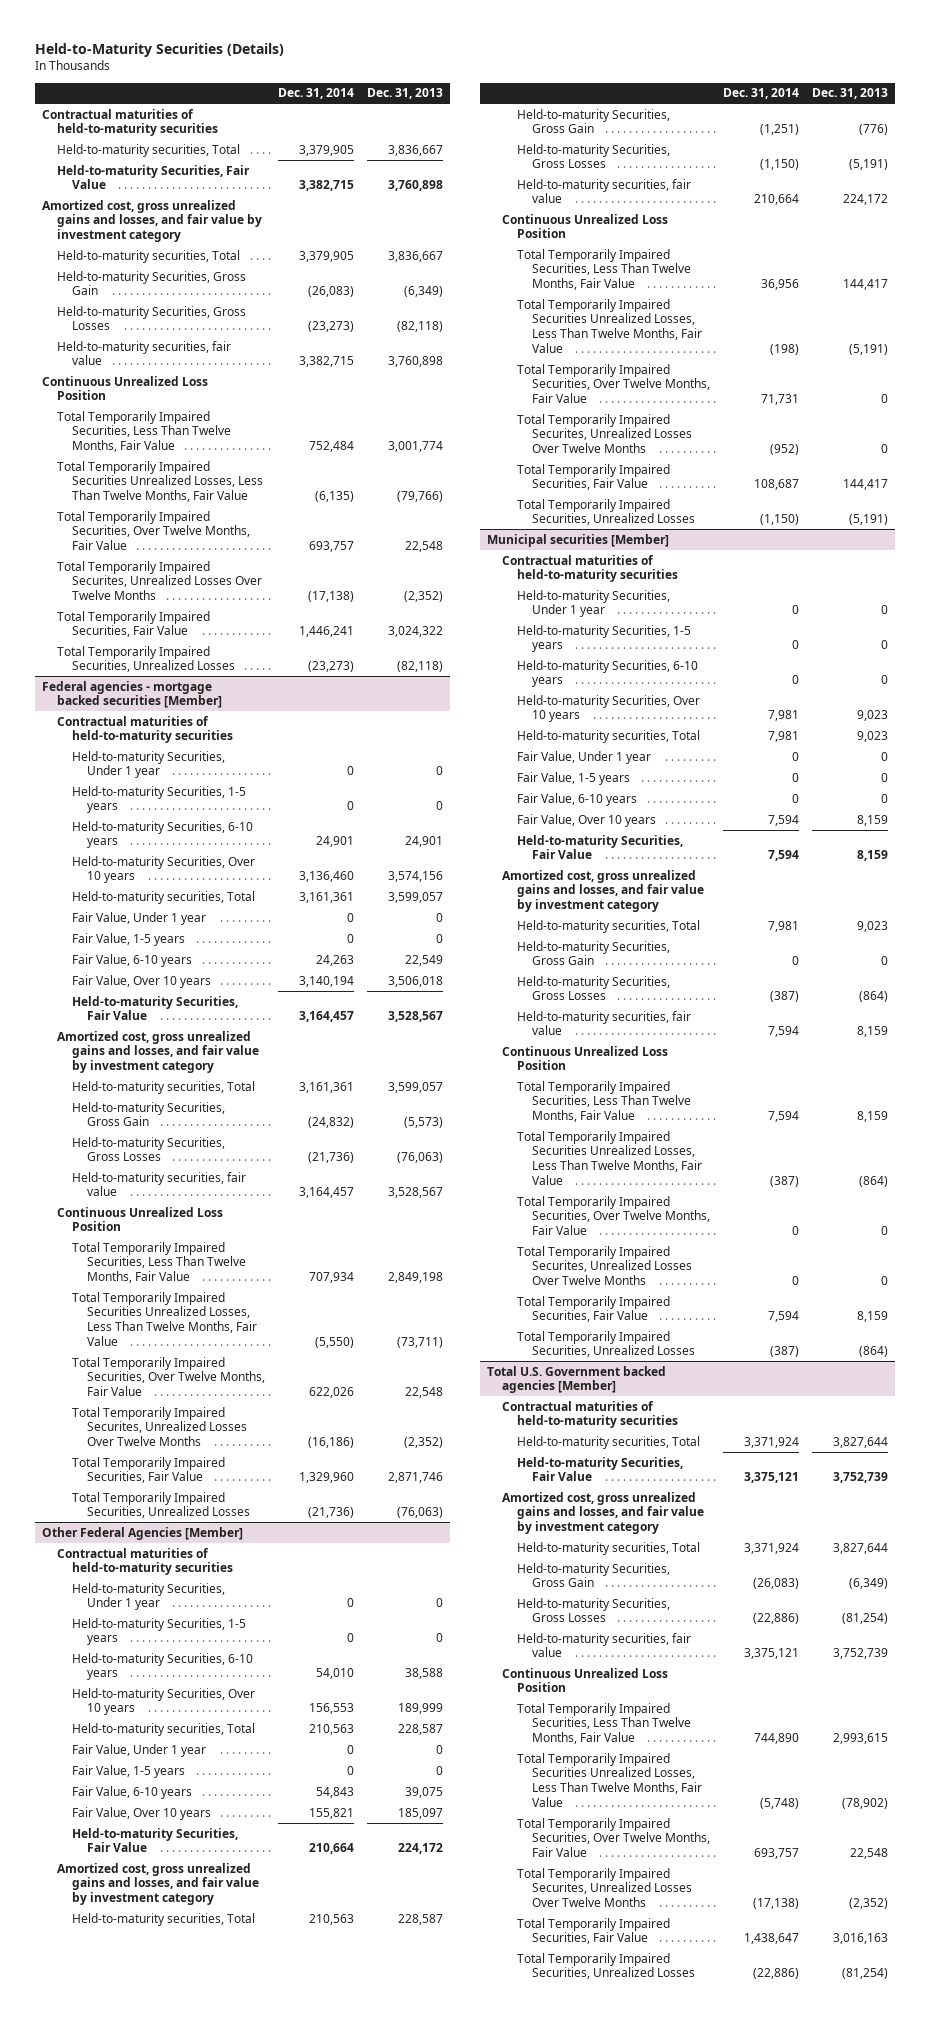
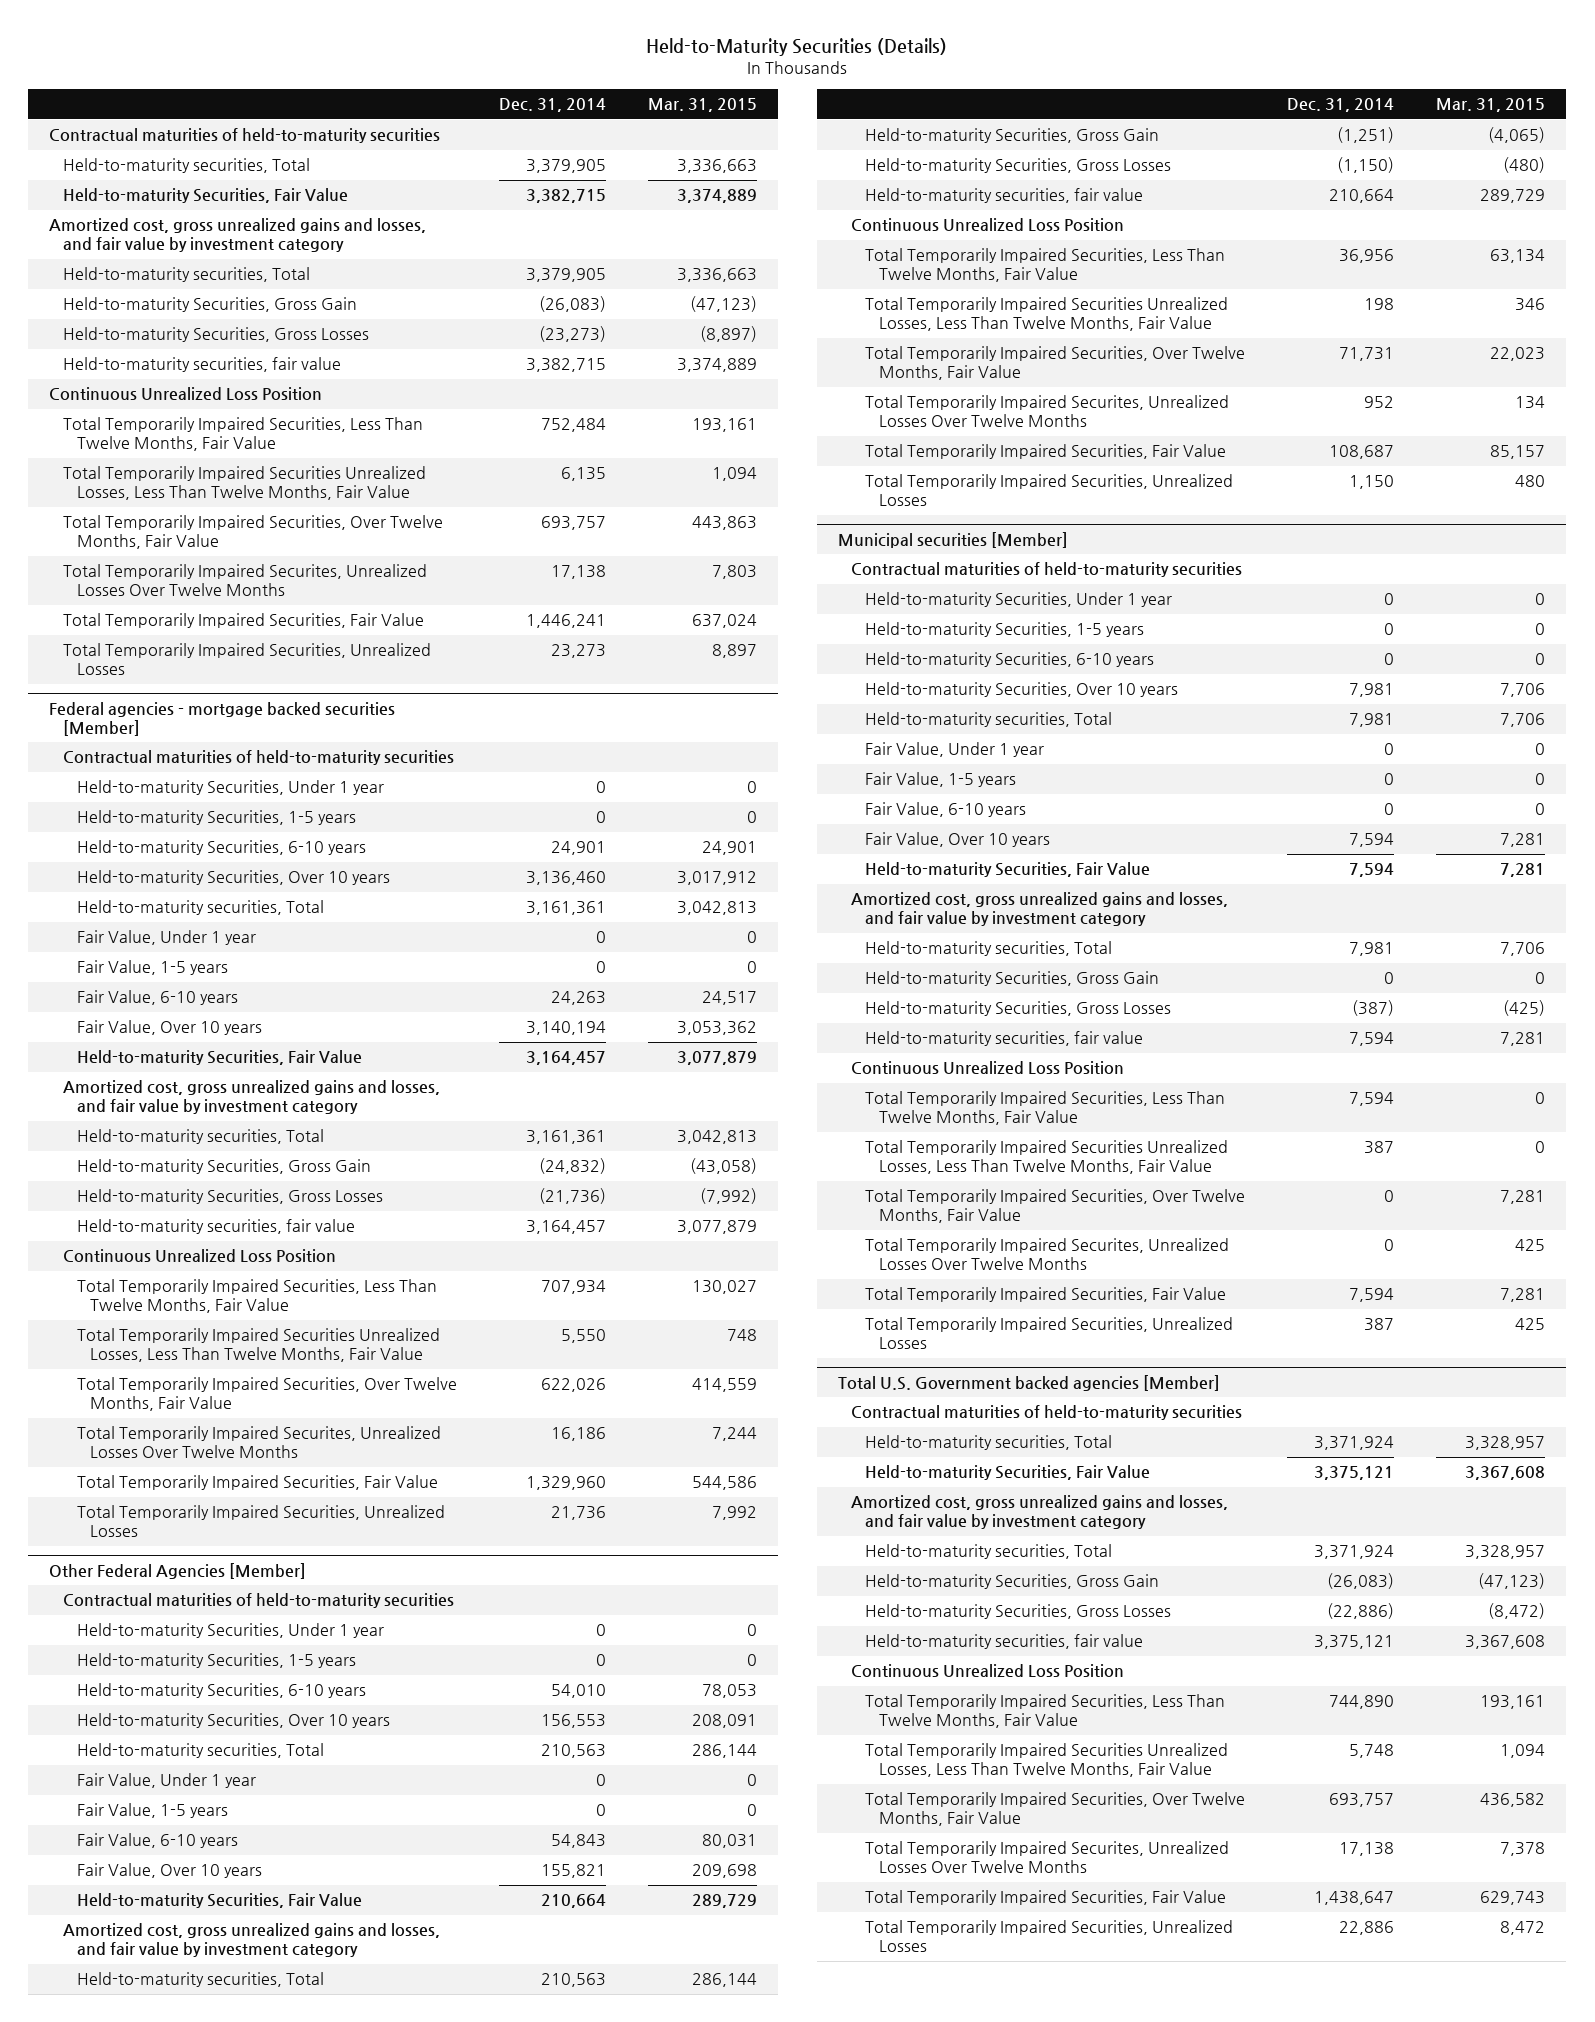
[367,88,444,100] Dec. 31, 2013 -> none
none -> [647,98,757,113] Mar. 31, 2015
[315,491,355,503] (6,135) -> [560,467,606,482] 6,135
[308,591,355,603] (17,138) -> [550,565,606,580] 17,138
[308,661,355,673] (23,273) -> [550,644,606,659] 23,273
[315,1336,355,1348] (5,550) -> [560,1329,606,1344] 5,550
[308,1437,355,1449] (16,186) -> [550,1427,606,1442] 16,186
[308,1507,355,1519] (21,736) -> [550,1506,606,1521] 21,736
[769,343,799,355] (198) -> [1364,298,1395,311] 198
[769,444,799,456] (952) -> [1364,396,1395,409] 952
[759,514,799,526] (1,150) -> [1349,475,1395,490] 1,150
[769,1175,799,1187] (387) -> [1364,1141,1395,1155] 387
[769,1346,799,1358] (387) -> [1364,1318,1395,1332] 387
[759,1797,799,1809] (5,748) -> [1349,1744,1395,1759] 5,748
[752,1898,799,1910] (17,138) -> [1339,1842,1395,1857] 17,138
[752,1968,799,1980] (22,886) -> [1339,1921,1395,1936] 22,886

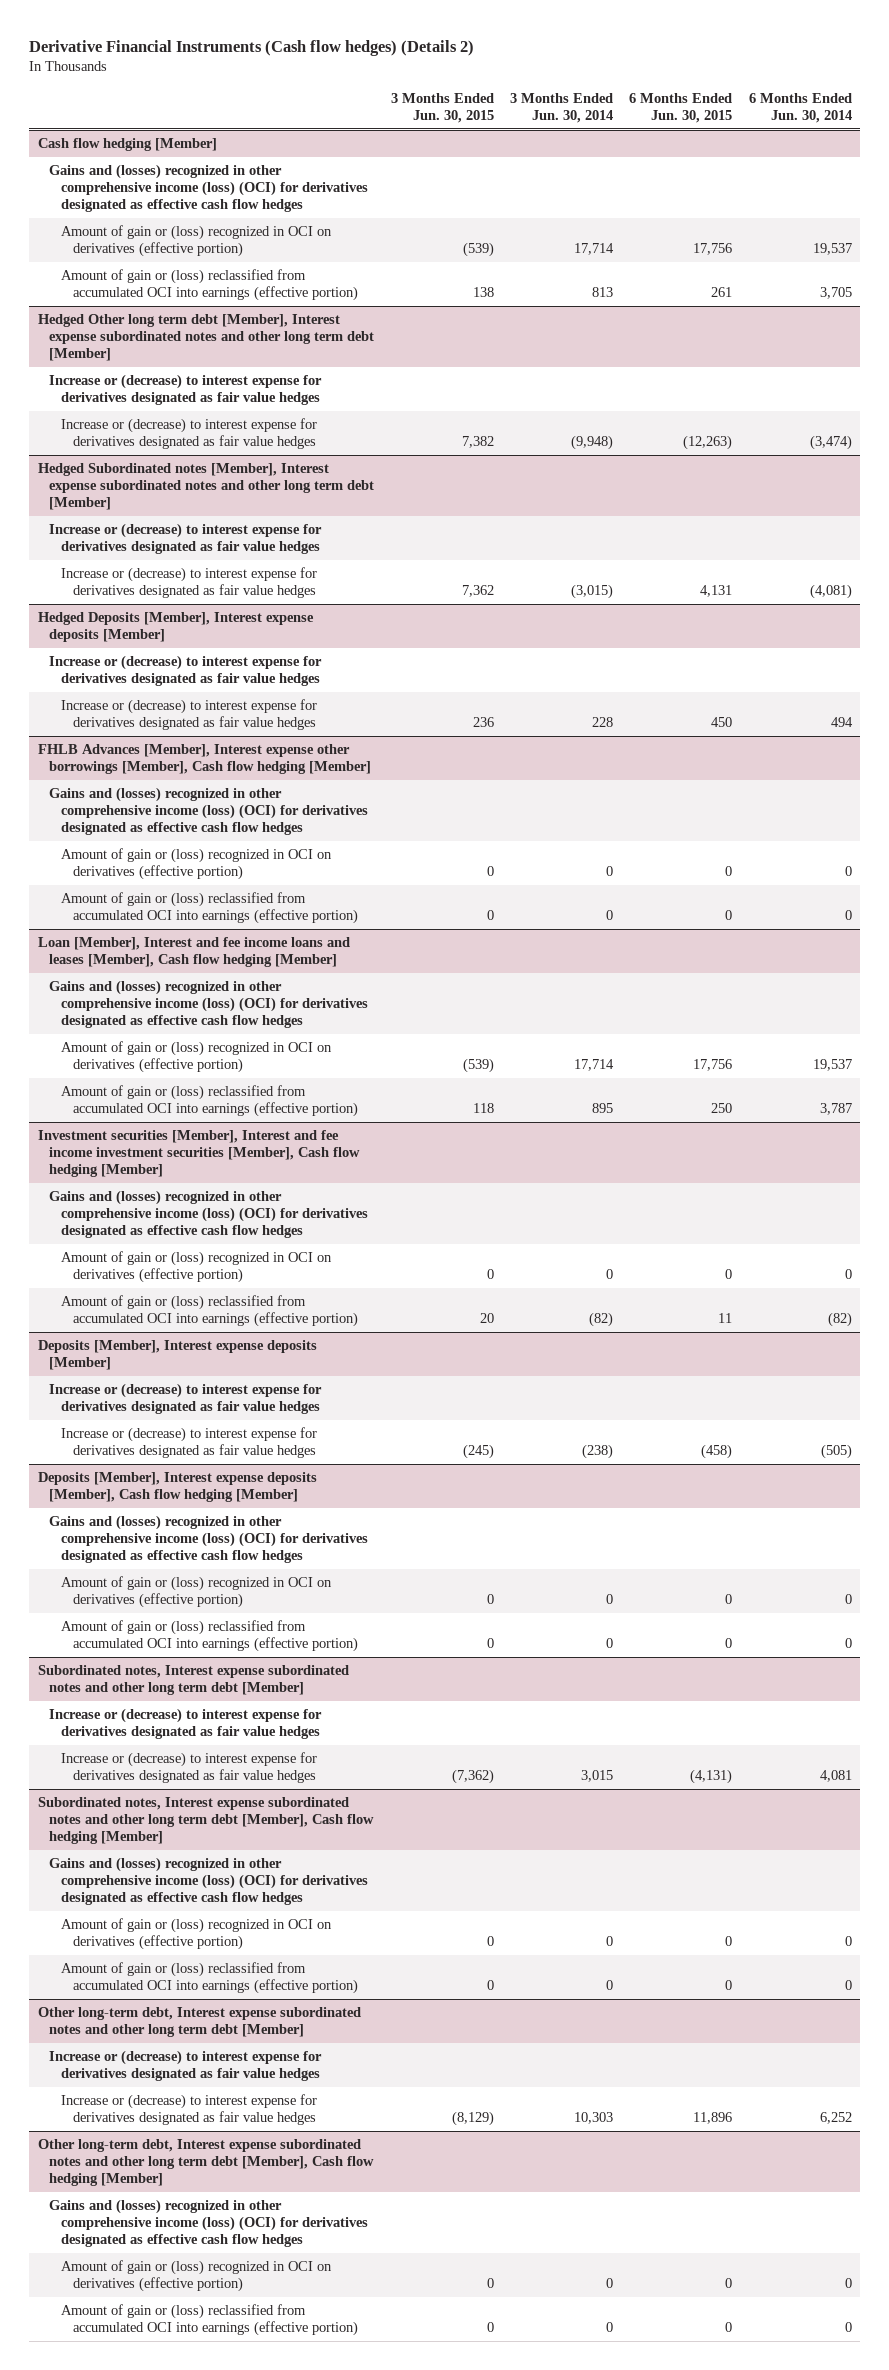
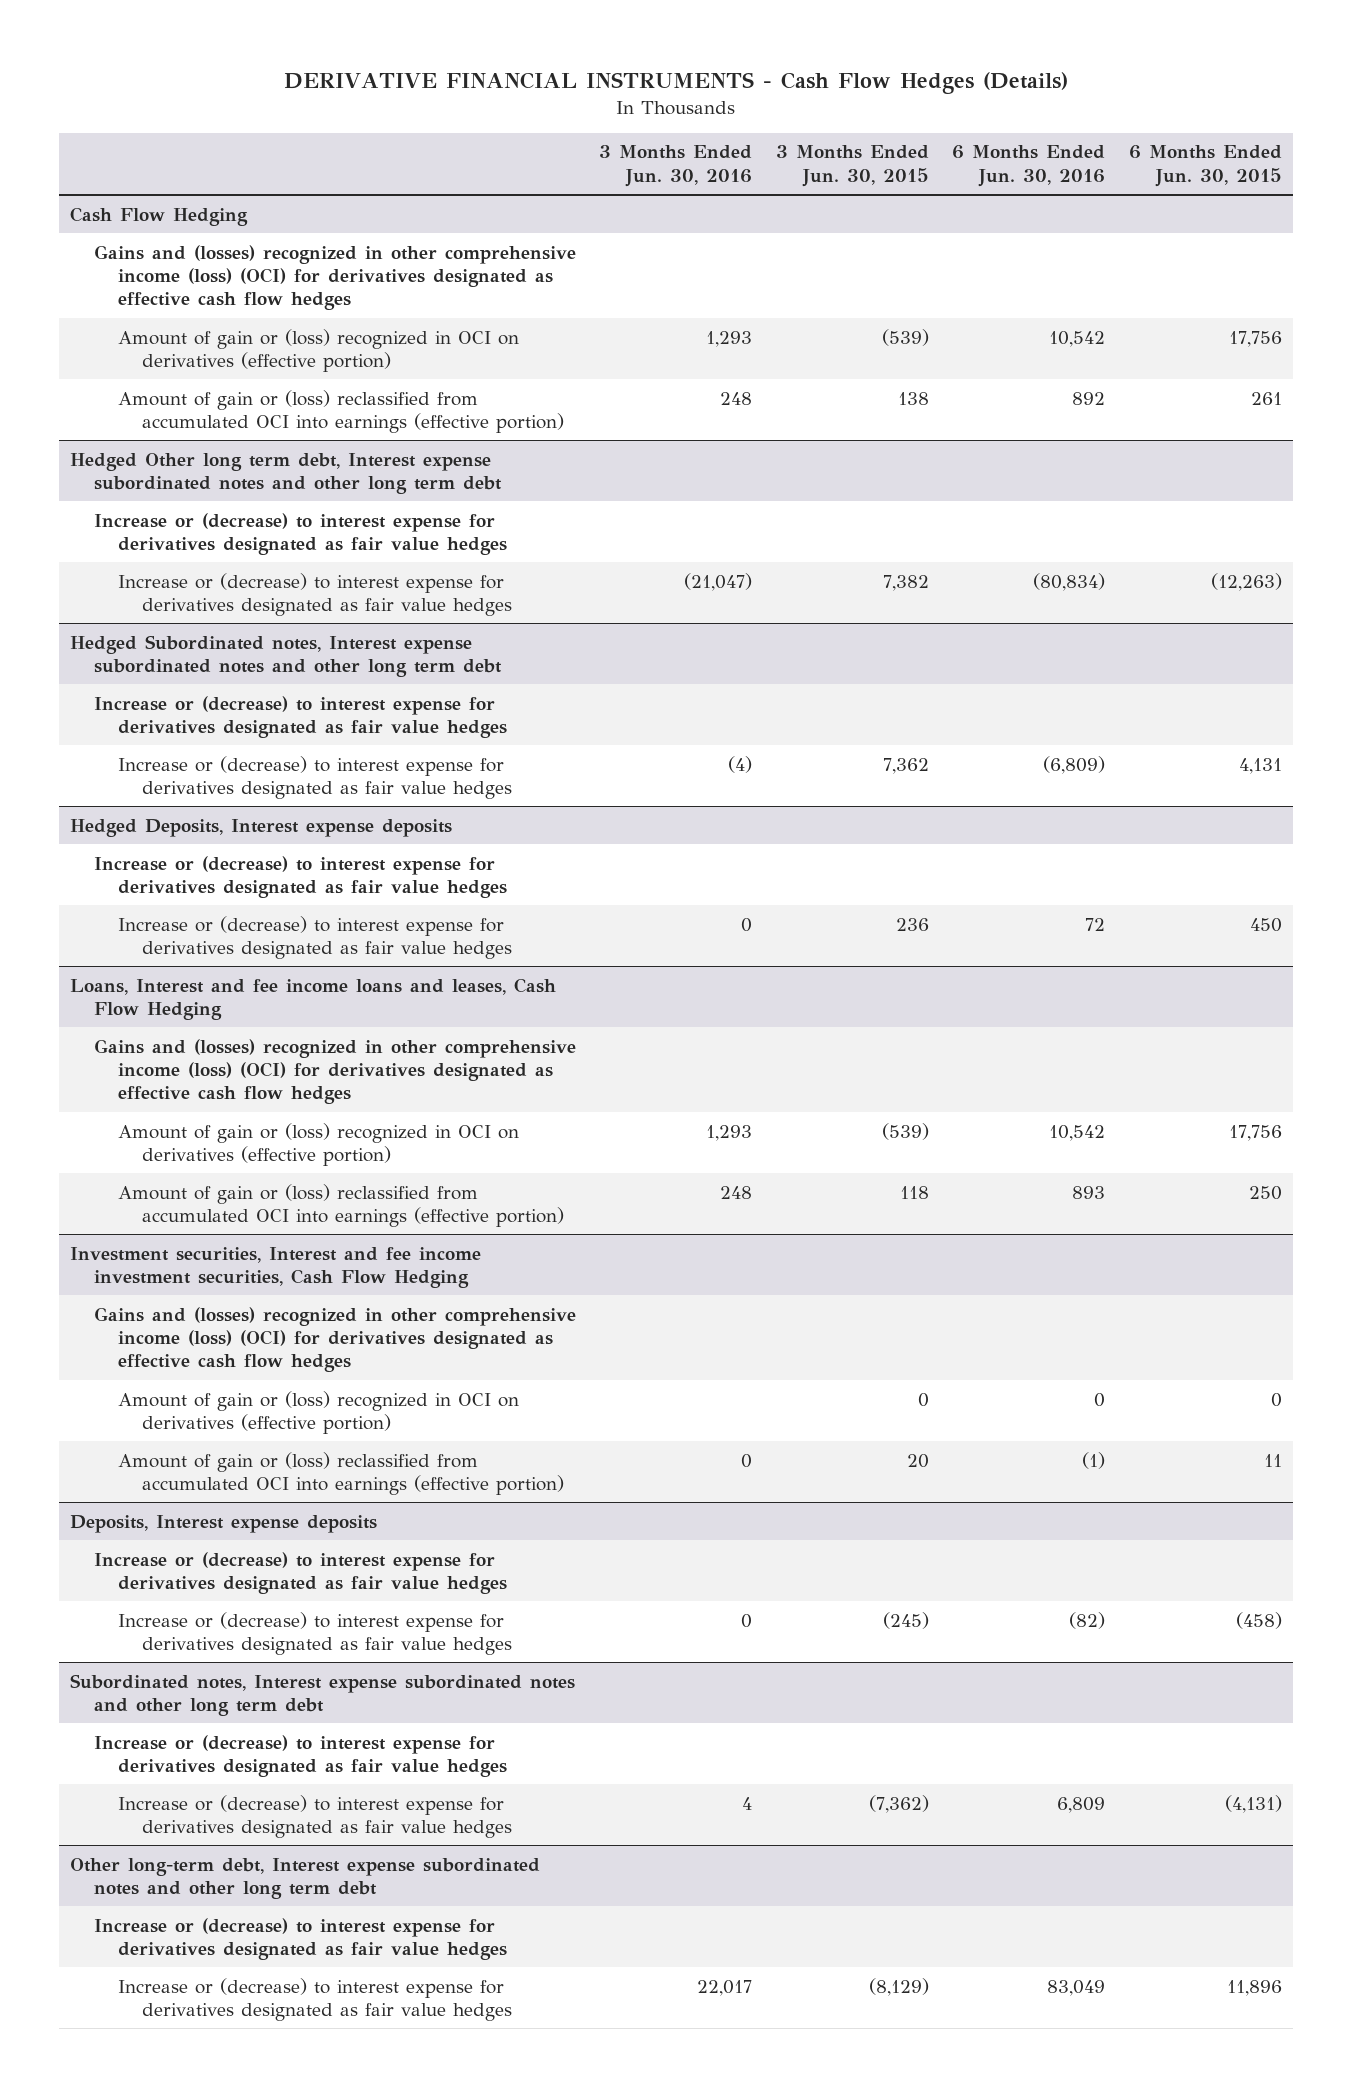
[29,39,475,56] Derivative Financial Instruments (Cash flow hedges) (Details 2) -> [283,72,1068,95] DERIVATIVE FINANCIAL INSTRUMENTS - Cash Flow Hedges (Details)
[510,93,614,124] 3 Months Ended Jun. 30, 2014 -> none
[748,93,852,124] 6 Months Ended Jun. 30, 2014 -> none
none -> [599,145,753,187] 3 Months Ended Jun. 30, 2016
none -> [952,145,1106,187] 6 Months Ended Jun. 30, 2016
[37,137,217,151] Cash flow hedging [Member] -> [70,206,249,226] Cash Flow Hedging
[37,313,375,362] Hedged Other long term debt [Member], Interest expense subordinated notes and other long term debt [Member] -> [70,452,502,494] Hedged Other long term debt, Interest expense subordinated notes and other long term debt
[37,462,375,511] Hedged Subordinated notes [Member], Interest expense subordinated notes and other long term debt [Member] -> [70,634,502,677] Hedged Subordinated notes, Interest expense subordinated notes and other long term debt
[37,611,314,642] Hedged Deposits [Member], Interest expense deposits [Member] -> [70,818,453,837] Hedged Deposits, Interest expense deposits
[37,743,372,774] FHLB Advances [Member], Interest expense other borrowings [Member], Cash flow hedging [Member] -> none
[49,786,369,836] Gains and (losses) recognized in other comprehensive income (loss) (OCI) for derivatives designated as effective cash flow hedges -> none
[61,847,333,880] Amount of gain or (loss) recognized in OCI on derivatives (effective portion) -> none
[61,891,359,924] Amount of gain or (loss) reclassified from accumulated OCI into earnings (effective portion) -> none
[37,936,350,967] Loan [Member], Interest and fee income loans and leases [Member], Cash flow hedging [Member] -> [70,977,557,1020] Loans, Interest and fee income loans and leases, Cash Flow Hedging
[37,1129,361,1178] Investment securities [Member], Interest and fee income investment securities [Member], Cash flow hedging [Member] -> [70,1246,482,1288] Investment securities, Interest and fee income investment securities, Cash Flow Hedging
[37,1339,317,1370] Deposits [Member], Interest expense deposits [Member] -> [70,1514,378,1533] Deposits, Interest expense deposits
[37,1471,317,1502] Deposits [Member], Interest expense deposits [Member], Cash flow hedging [Member] -> none
[49,1514,369,1564] Gains and (losses) recognized in other comprehensive income (loss) (OCI) for derivatives designated as effective cash flow hedges -> none
[61,1575,333,1608] Amount of gain or (loss) recognized in OCI on derivatives (effective portion) -> none
[61,1619,359,1652] Amount of gain or (loss) reclassified from accumulated OCI into earnings (effective portion) -> none
[37,1664,349,1695] Subordinated notes, Interest expense subordinated notes and other long term debt [Member] -> [70,1673,576,1716] Subordinated notes, Interest expense subordinated notes and other long term debt
[37,1796,375,1845] Subordinated notes, Interest expense subordinated notes and other long term debt [Member], Cash flow hedging [Member] -> none
[49,1856,369,1906] Gains and (losses) recognized in other comprehensive income (loss) (OCI) for derivatives designated as effective cash flow hedges -> none
[61,1917,333,1950] Amount of gain or (loss) recognized in OCI on derivatives (effective portion) -> none
[61,1961,359,1994] Amount of gain or (loss) reclassified from accumulated OCI into earnings (effective portion) -> none
[37,2006,361,2037] Other long-term debt, Interest expense subordinated notes and other long term debt [Member] -> [70,1857,541,1899] Other long-term debt, Interest expense subordinated notes and other long term debt
[37,2138,375,2187] Other long-term debt, Interest expense subordinated notes and other long term debt [Member], Cash flow hedging [Member] -> none
[49,2198,369,2248] Gains and (losses) recognized in other comprehensive income (loss) (OCI) for derivatives designated as effective cash flow hedges -> none
[61,2259,333,2292] Amount of gain or (loss) recognized in OCI on derivatives (effective portion) -> none
[61,2303,359,2336] Amount of gain or (loss) reclassified from accumulated OCI into earnings (effective portion) -> none

